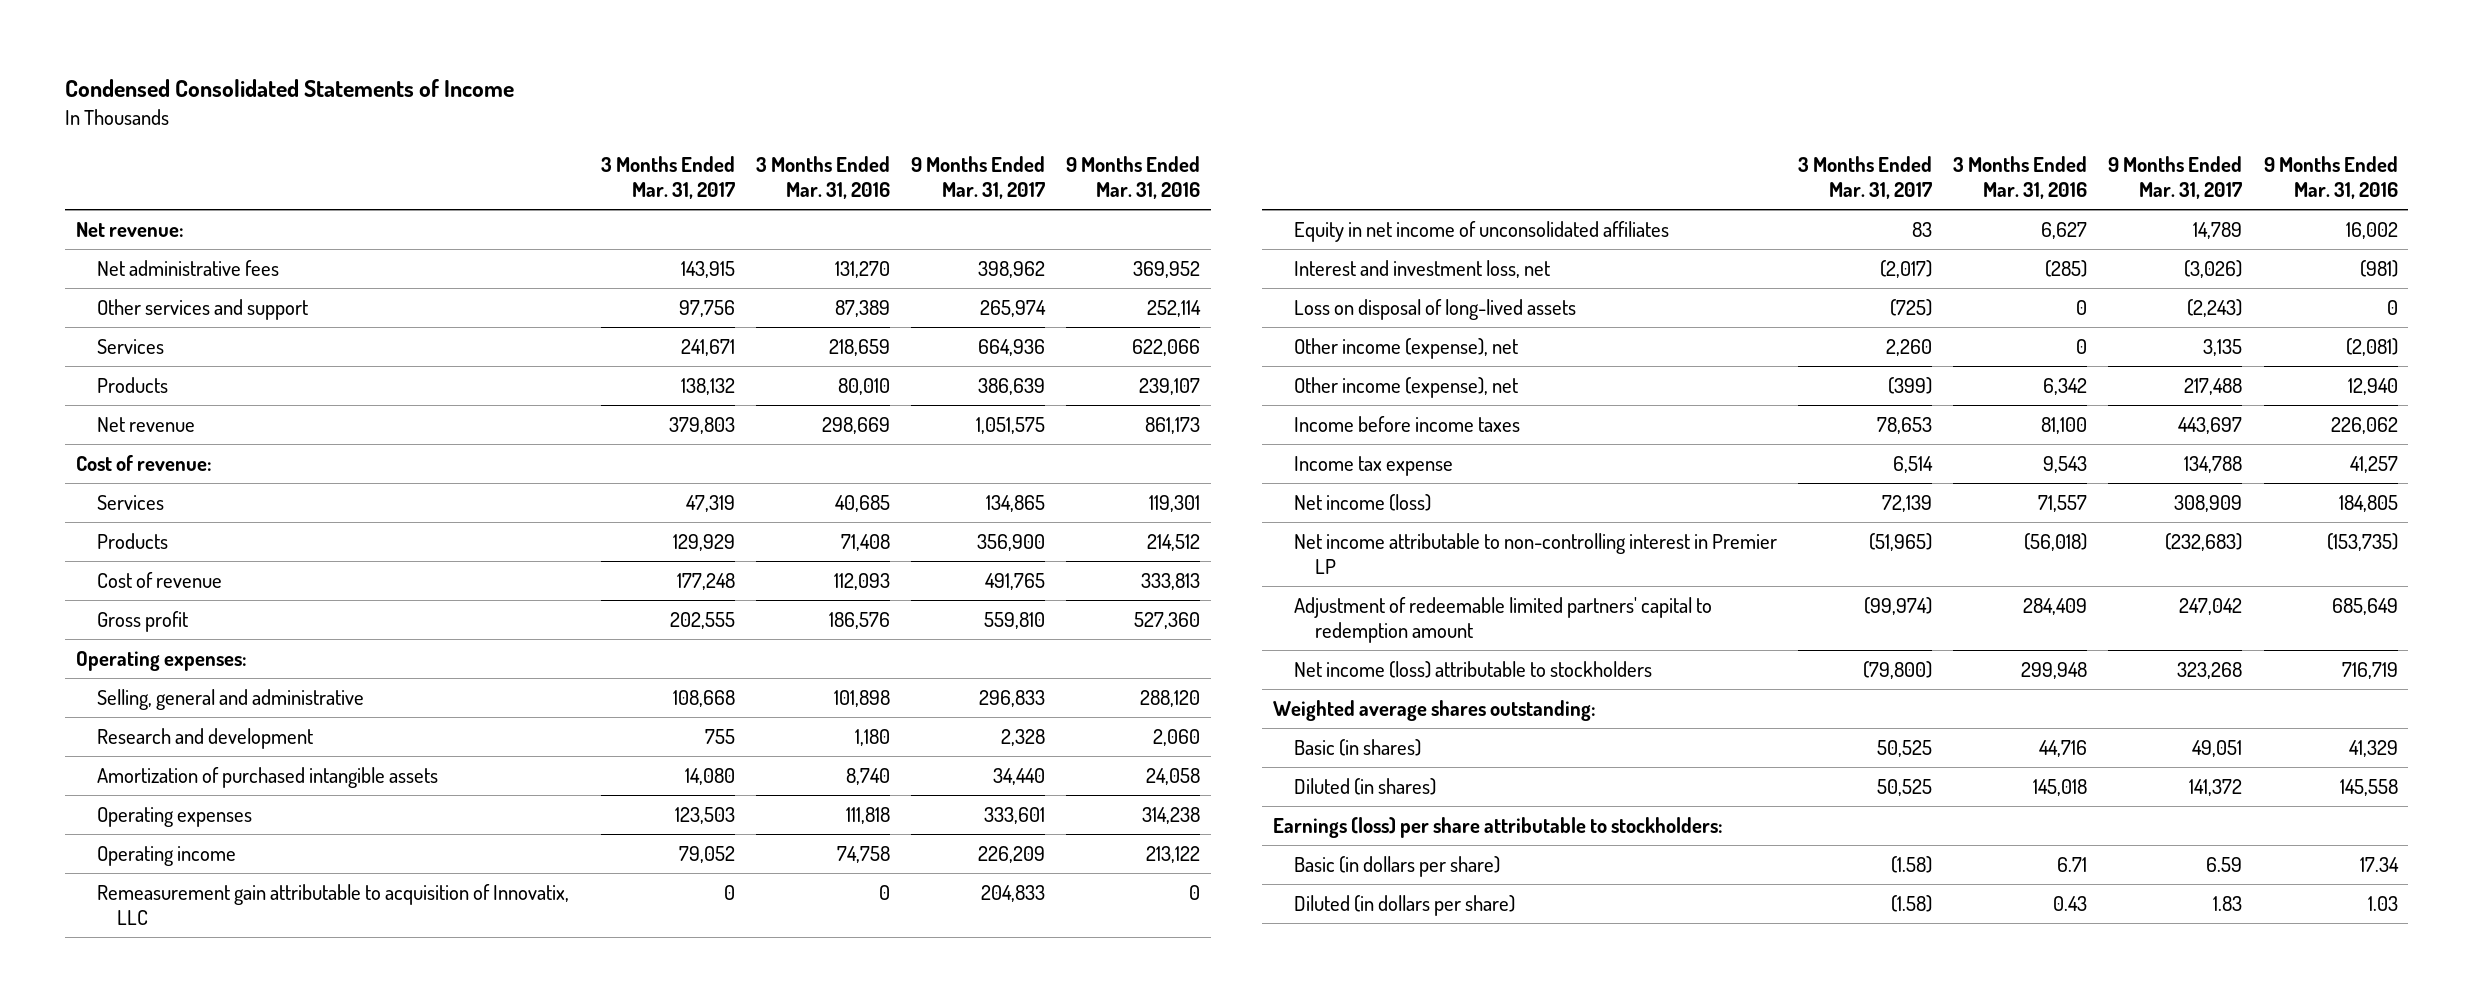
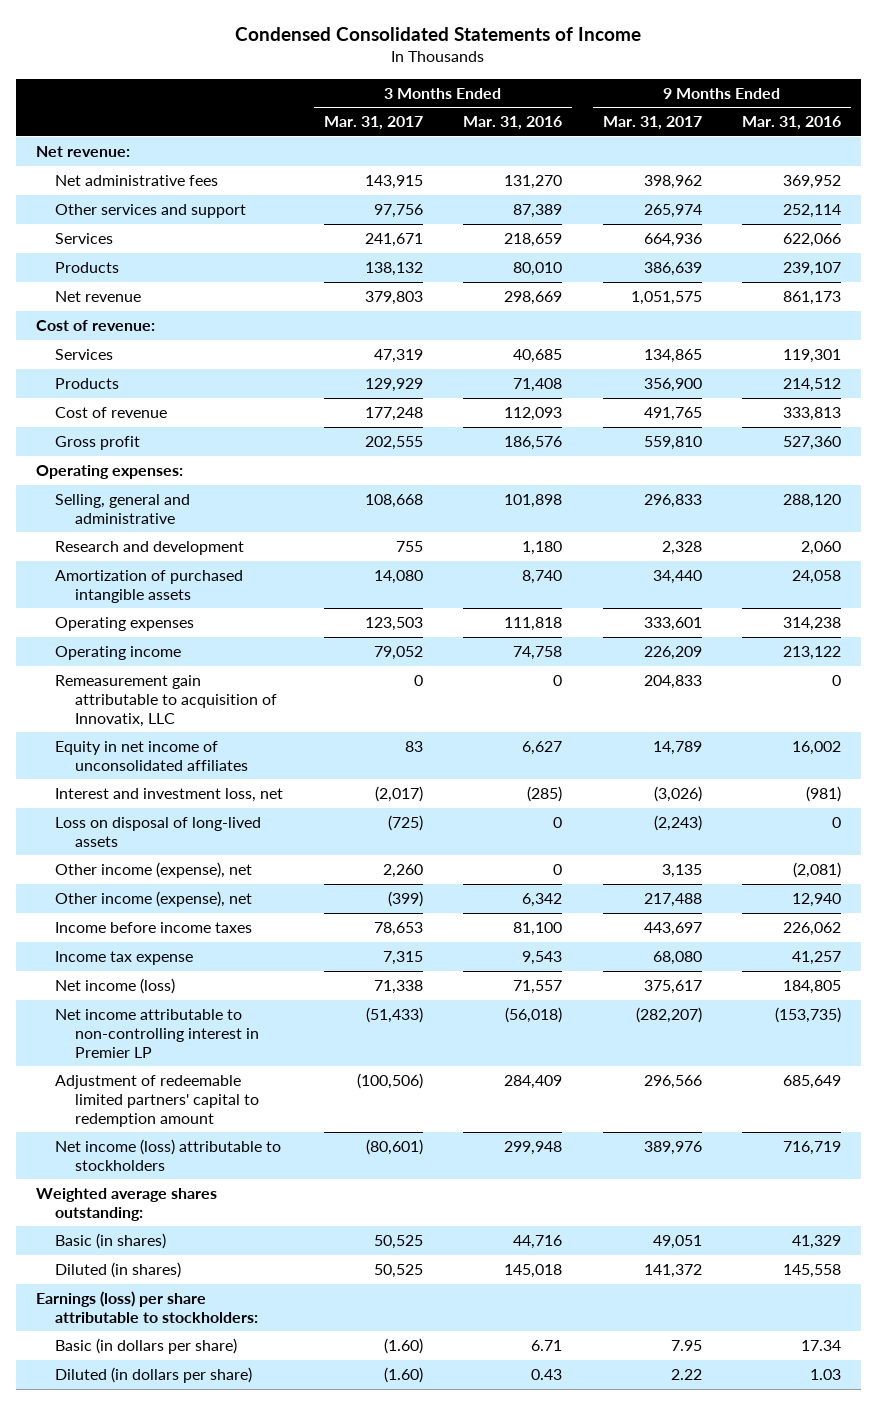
[1892,455,1933,473] 6,514 -> [382,951,423,966] 7,315
[2184,455,2243,473] 134,788 -> [652,951,702,966] 68,080
[1881,494,1932,512] 72,139 -> [373,980,423,995] 71,338
[2174,494,2243,512] 308,909 -> [643,980,702,995] 375,617
[1868,532,1932,551] (51,965) -> [365,1007,423,1024] (51,433)
[2165,532,2243,551] (232,683) -> [635,1007,702,1024] (282,207)
[1863,596,1932,615] (99,974) -> [356,1073,423,1090] (100,506)
[2179,597,2243,615] 247,042 -> [643,1075,702,1090] 296,566
[1862,660,1932,679] (79,800) -> [365,1139,423,1156] (80,601)
[2177,661,2243,679] 323,268 -> [643,1141,702,1156] 389,976
[1890,855,1932,873] (1.58) -> [383,1338,423,1355] (1.60)
[2206,856,2243,872] 6.59 -> [670,1340,702,1352] 7.95
[1890,894,1932,912] (1.58) -> [383,1367,423,1384] (1.60)
[2213,895,2243,911] 1.83 -> [670,1369,702,1381] 2.22

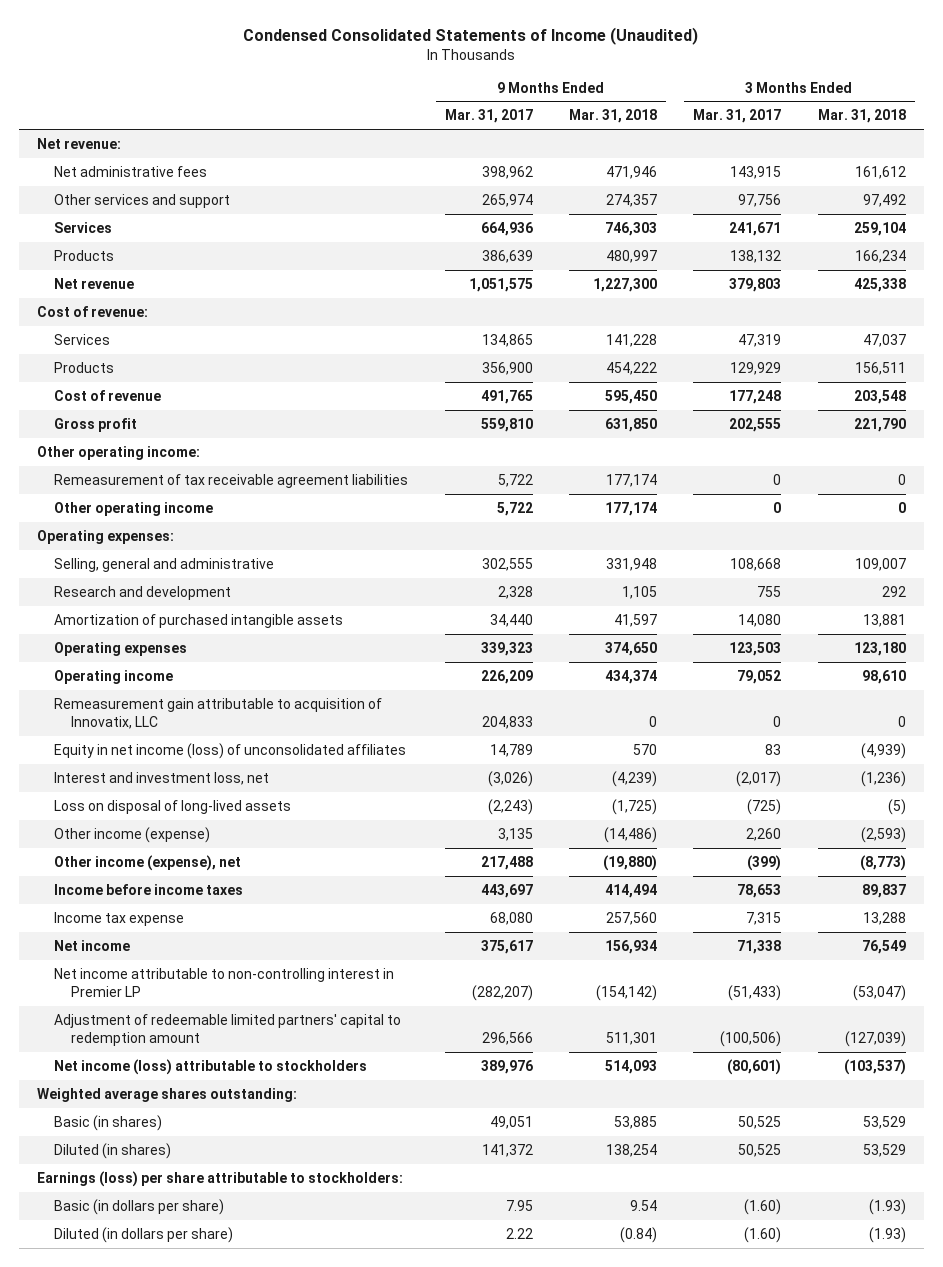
[235,26,642,41] Condensed Consolidated Statements of Income -> [243,26,699,45] Condensed Consolidated Statements of Income (Unaudited)
[463,116,563,131] Mar. 31, 2016 -> none
[742,116,842,131] Mar. 31, 2016 -> none
none -> [568,109,657,124] Mar. 31, 2018
none -> [817,109,906,124] Mar. 31, 2018
none -> [37,445,201,460] Other operating income:
none -> [54,473,409,488] Remeasurement of tax receivable agreement liabilities
none -> [54,501,214,516] Other operating income
[643,494,702,509] 296,833 -> [481,557,533,571] 302,555
[643,617,702,632] 333,601 -> [480,641,533,656] 339,323
[55,741,249,771] Equity in net income of unconsolidated affiliates -> [54,742,407,759] Equity in net income (loss) of unconsolidated affiliates
[55,862,253,879] Other income (expense), net -> [54,826,211,843] Other income (expense)
[55,978,176,995] Net income (loss) -> [54,939,131,951] Net income

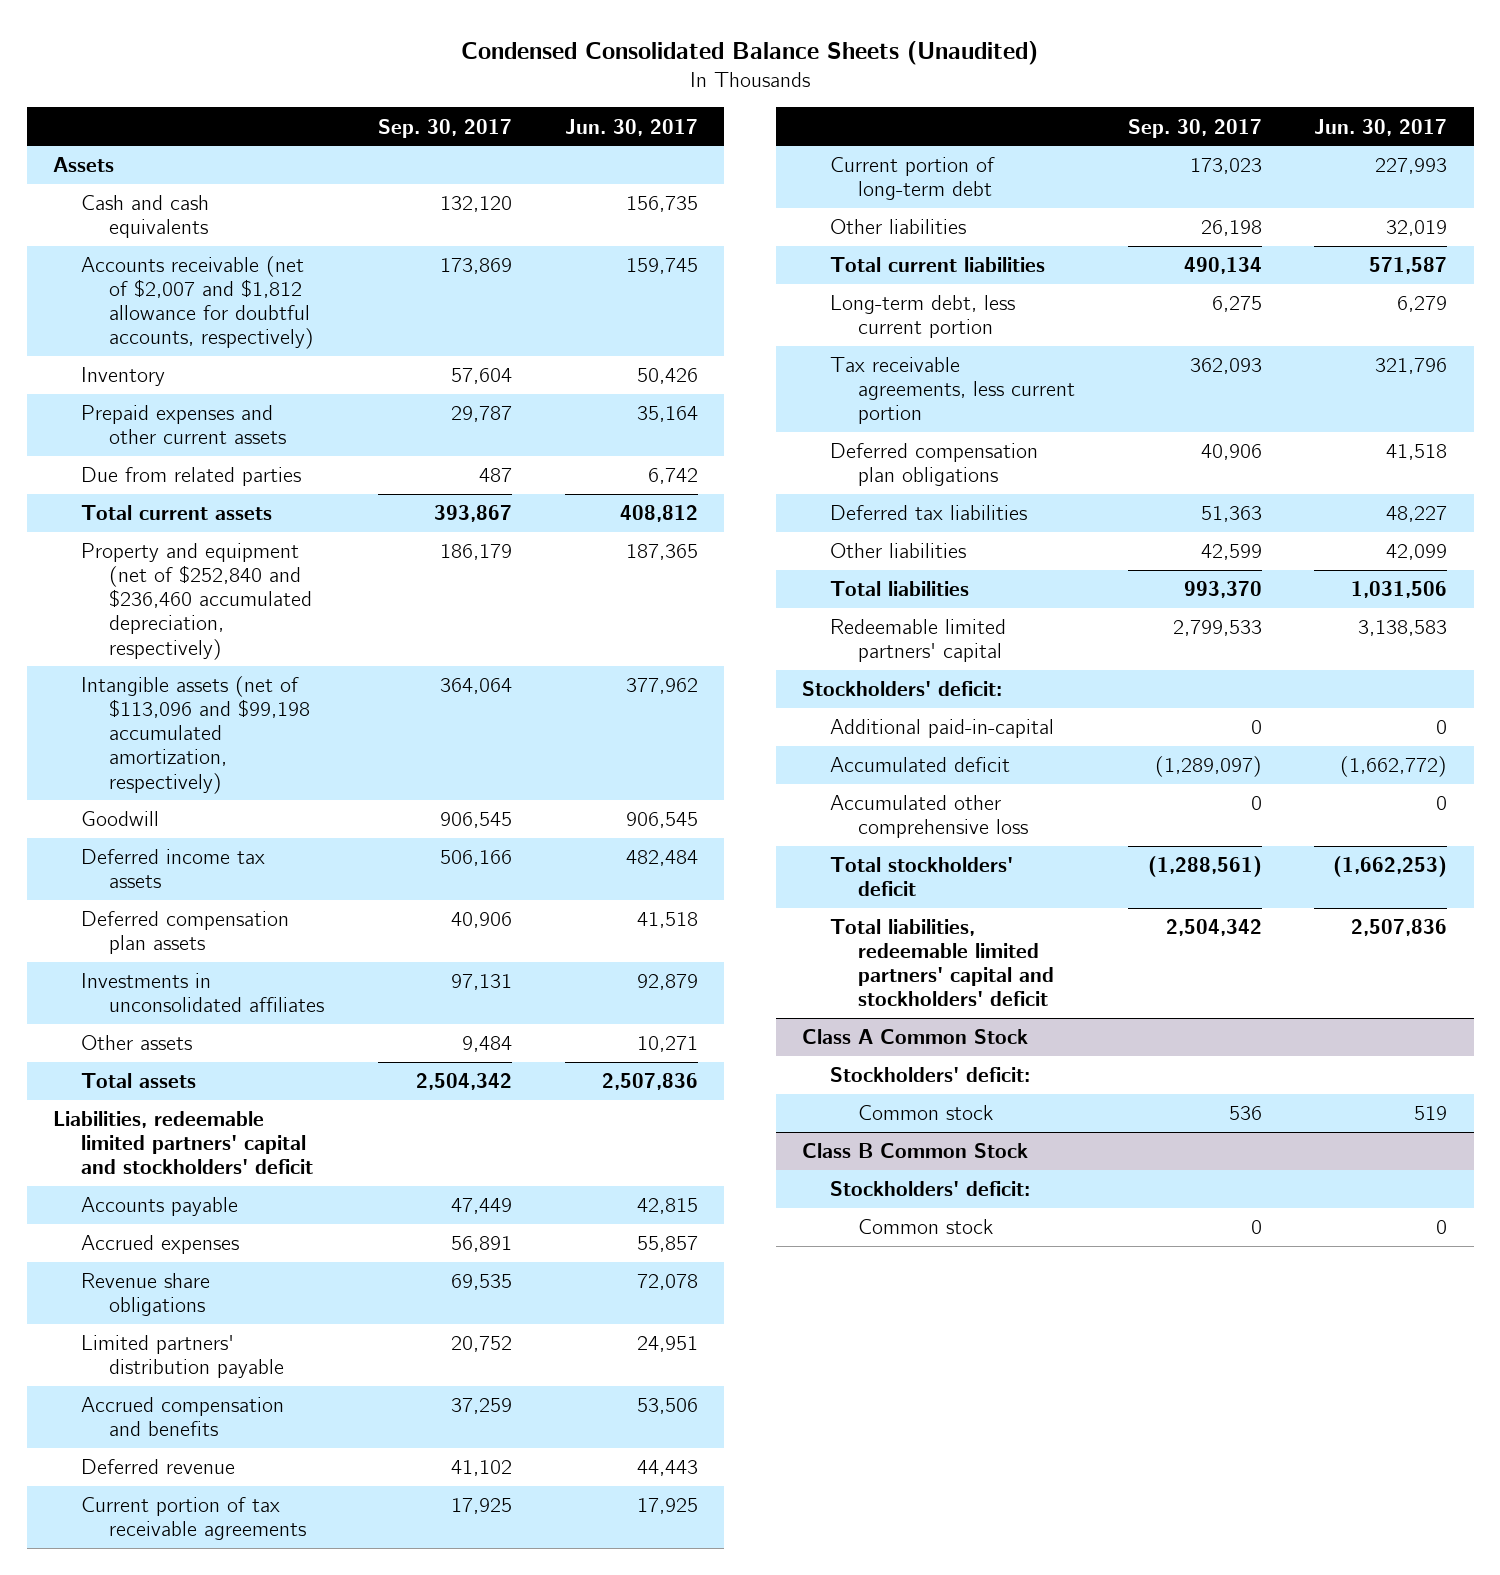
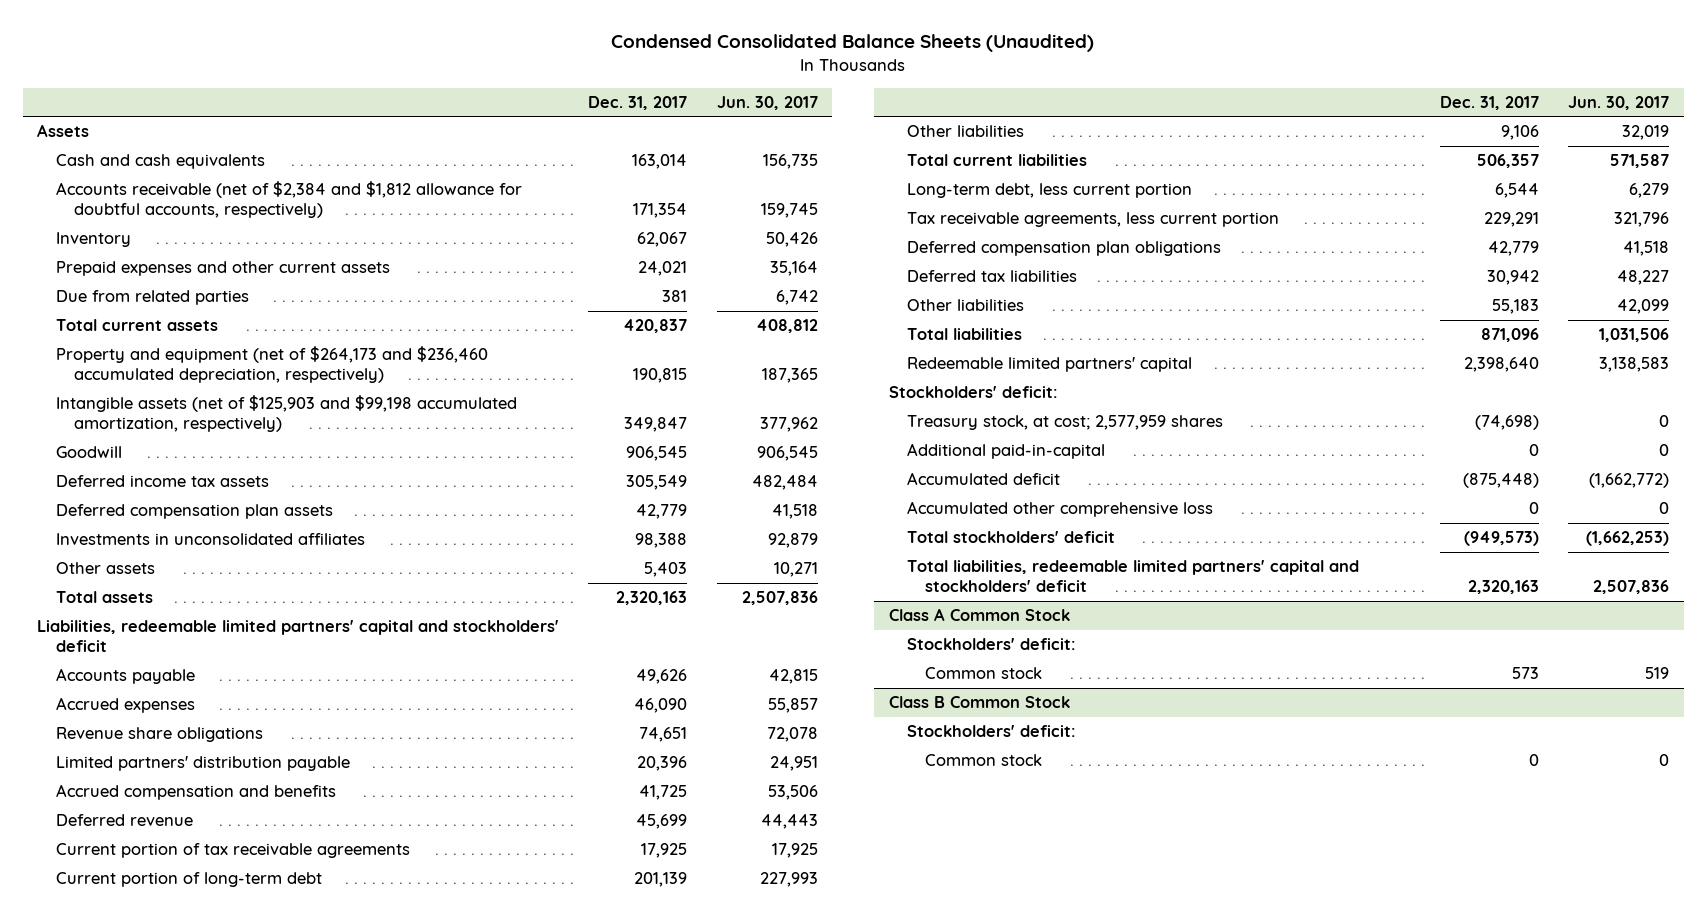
[378,118,513,138] Sep. 30, 2017 -> none
none -> [588,95,688,110] Dec. 31, 2017
[80,256,314,350] Accounts receivable (net of $2,007 and $1,812 allowance for doubtful accounts, respectively) -> [55,181,522,219] Accounts receivable (net of $2,384 and $1,812 allowance for doubtful accounts, respectively)
[80,543,312,660] Property and equipment (net of $252,840 and $236,460 accumulated depreciation, respectively) -> [55,346,488,384] Property and equipment (net of $264,173 and $236,460 accumulated depreciation, respectively)
[80,676,310,794] Intangible assets (net of $113,096 and $99,198 accumulated amortization, respectively) -> [55,395,517,433] Intangible assets (net of $125,903 and $99,198 accumulated amortization, respectively)
none -> [907,415,1224,431] Treasury stock, at cost; 2,577,959 shares

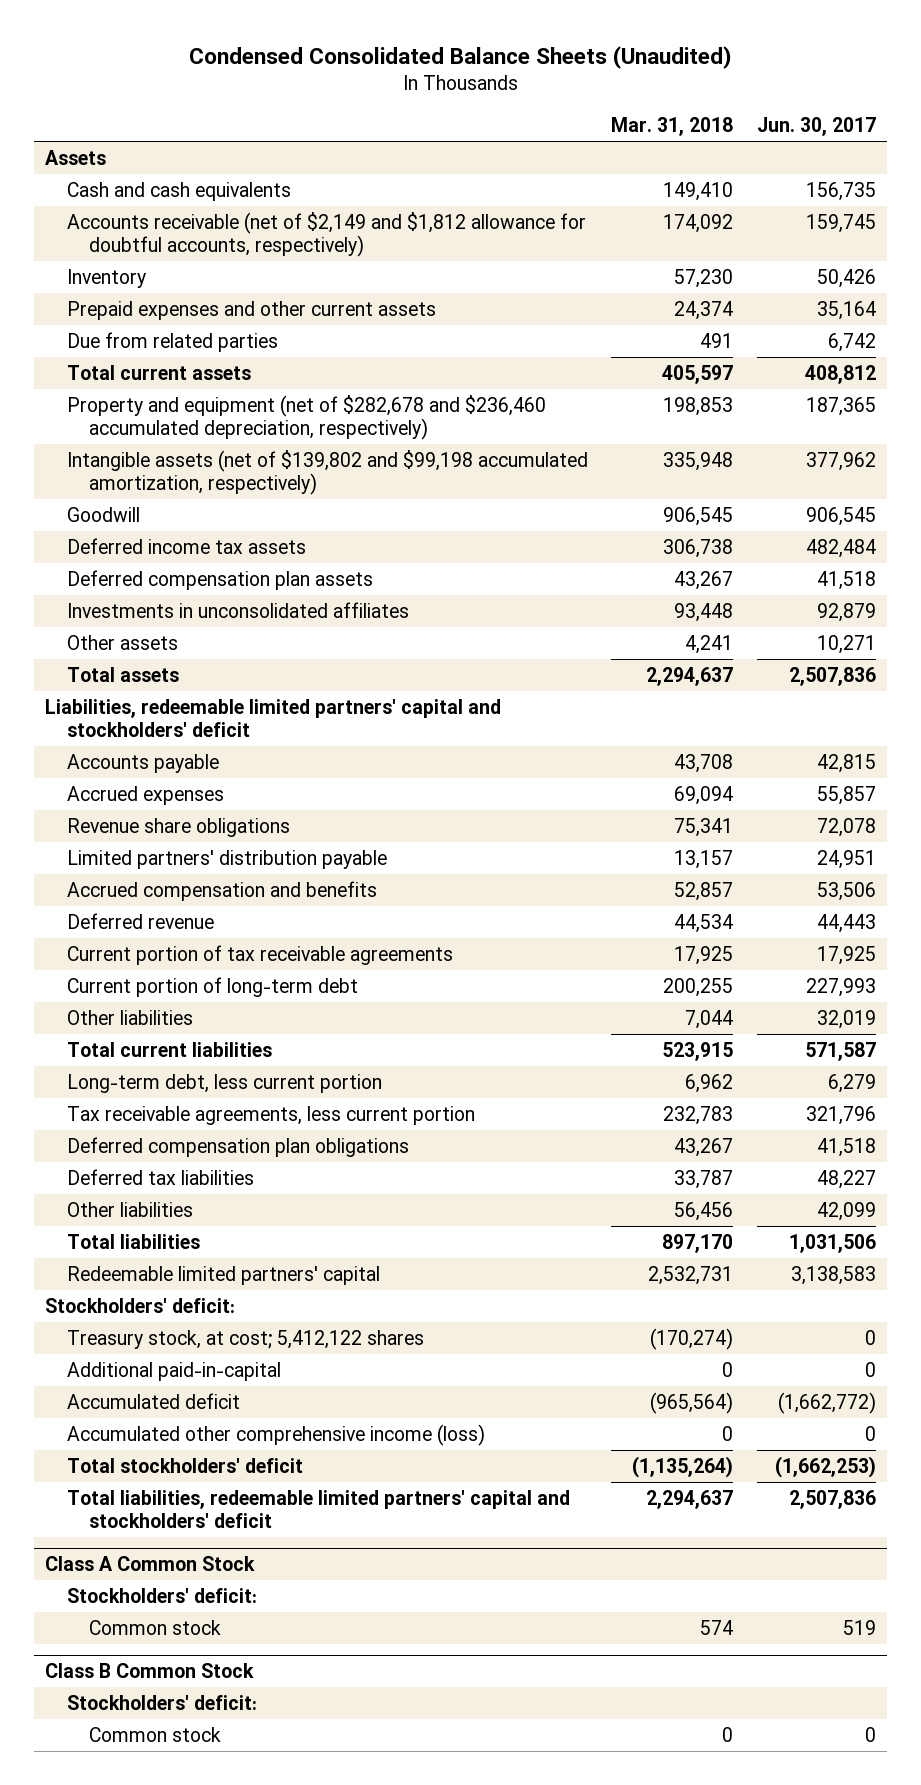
[588,95,688,110] Dec. 31, 2017 -> none
none -> [611,117,734,137] Mar. 31, 2018
[55,181,522,219] Accounts receivable (net of $2,384 and $1,812 allowance for doubtful accounts, respectively) -> [67,211,587,257] Accounts receivable (net of $2,149 and $1,812 allowance for doubtful accounts, respectively)
[55,346,488,384] Property and equipment (net of $264,173 and $236,460 accumulated depreciation, respectively) -> [67,394,547,440] Property and equipment (net of $282,678 and $236,460 accumulated depreciation, respectively)
[55,395,517,433] Intangible assets (net of $125,903 and $99,198 accumulated amortization, respectively) -> [67,449,589,495] Intangible assets (net of $139,802 and $99,198 accumulated amortization, respectively)
[907,415,1224,431] Treasury stock, at cost; 2,577,959 shares -> [67,1329,425,1349] Treasury stock, at cost; 5,412,122 shares
[907,501,1214,518] Accumulated other comprehensive loss -> [67,1423,486,1446] Accumulated other comprehensive income (loss)

